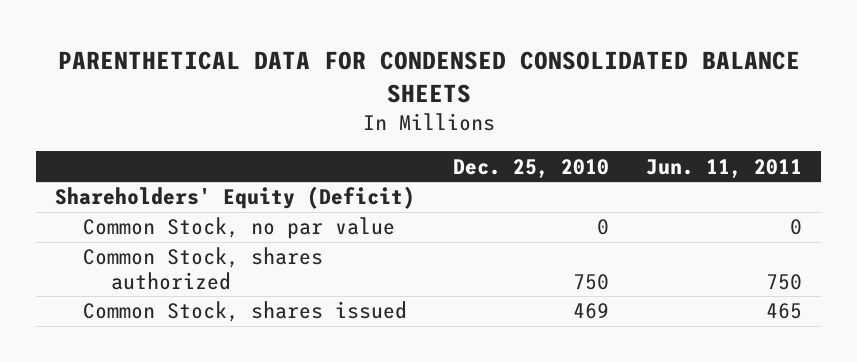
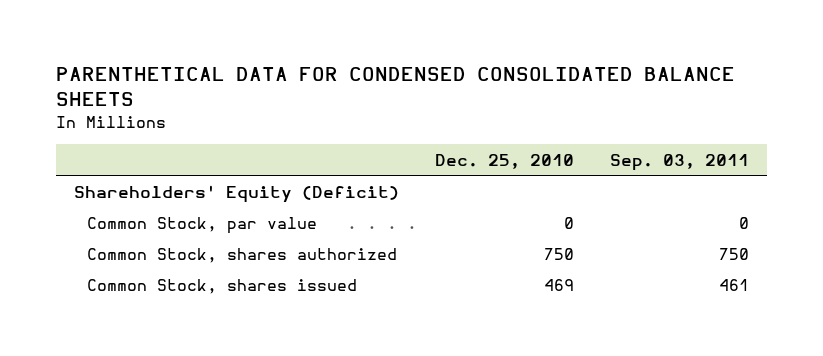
[646,158,803,178] Jun. 11, 2011 -> none
none -> [609,153,749,171] Sep. 03, 2011
[82,217,395,240] Common Stock, no par value -> [86,216,317,234] Common Stock, par value

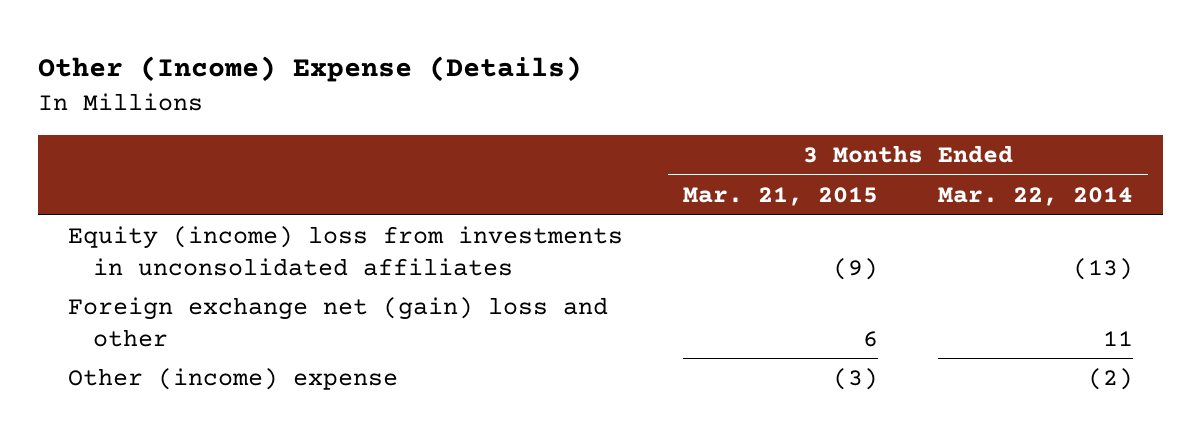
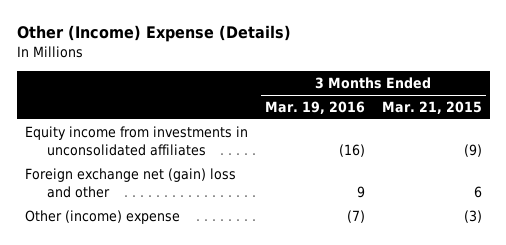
[938,186,1134,206] Mar. 22, 2014 -> none
none -> [264,101,365,115] Mar. 19, 2016
[67,226,623,276] Equity (income) loss from investments in unconsolidated affiliates -> [24,126,248,156] Equity income from investments in unconsolidated affiliates

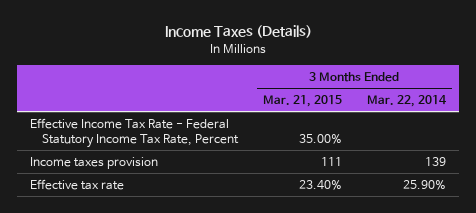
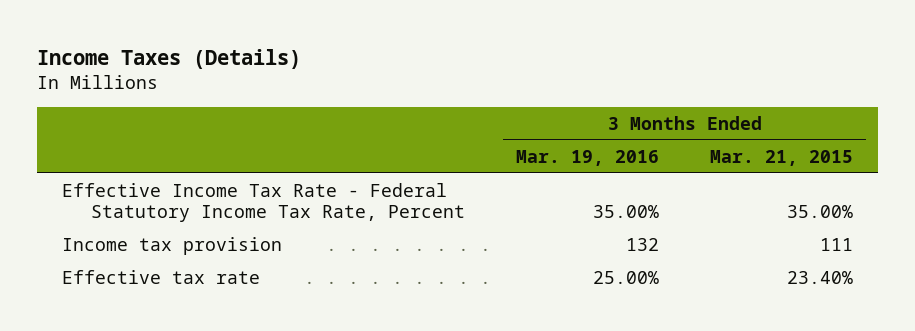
[366,94,447,107] Mar. 22, 2014 -> none
none -> [516,149,660,166] Mar. 19, 2016
[29,156,158,169] Income taxes provision -> [62,236,283,255] Income tax provision

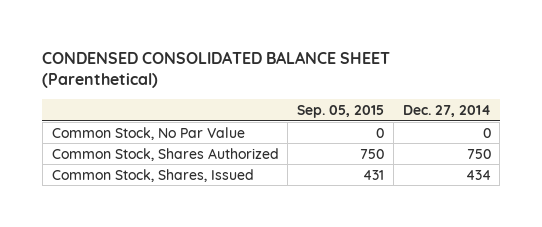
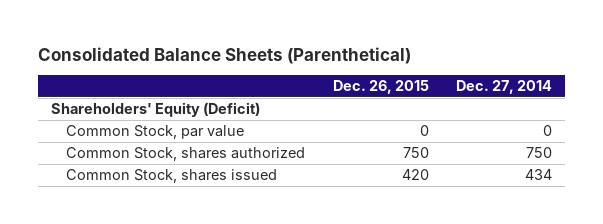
[42,50,391,89] CONDENSED CONSOLIDATED BALANCE SHEET (Parenthetical) -> [37,46,411,64] Consolidated Balance Sheets (Parenthetical)
[297,104,385,118] Sep. 05, 2015 -> none
none -> [332,80,429,95] Dec. 26, 2015
none -> [51,102,261,118] Shareholders' Equity (Deficit)
[51,126,245,140] Common Stock, No Par Value -> [66,125,245,140] Common Stock, par value
[51,147,279,161] Common Stock, Shares Authorized -> [66,147,306,162] Common Stock, shares authorized
[51,168,254,182] Common Stock, Shares, Issued -> [66,169,278,184] Common Stock, shares issued

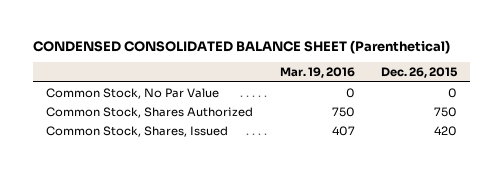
[37,46,411,64] Consolidated Balance Sheets (Parenthetical) -> [33,40,451,55] CONDENSED CONSOLIDATED BALANCE SHEET (Parenthetical)
[455,80,552,95] Dec. 27, 2014 -> none
none -> [279,67,355,79] Mar. 19, 2016
[51,102,261,118] Shareholders' Equity (Deficit) -> none
[66,125,245,140] Common Stock, par value -> [46,87,220,99] Common Stock, No Par Value
[66,147,306,162] Common Stock, shares authorized -> [46,106,254,118] Common Stock, Shares Authorized
[66,169,278,184] Common Stock, shares issued -> [46,125,229,137] Common Stock, Shares, Issued

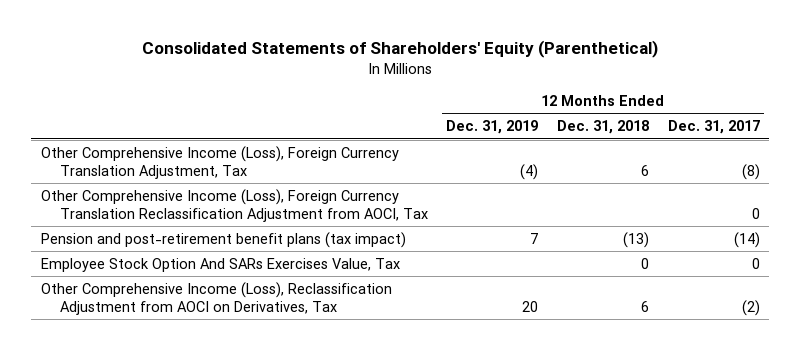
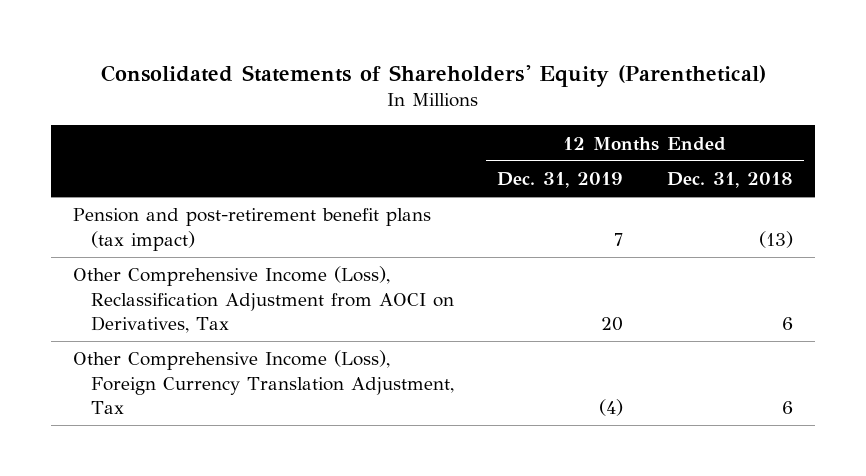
[667,120,760,135] Dec. 31, 2017 -> none
[40,188,428,222] Other Comprehensive Income (Loss), Foreign Currency Translation Reclassification Adjustment from AOCI, Tax -> none
[40,257,400,272] Employee Stock Option And SARs Exercises Value, Tax -> none
[40,145,399,179] Other Comprehensive Income (Loss), Foreign Currency Translation Adjustment, Tax -> [72,350,454,414] Other Comprehensive Income (Loss), Foreign Currency Translation Adjustment, Tax

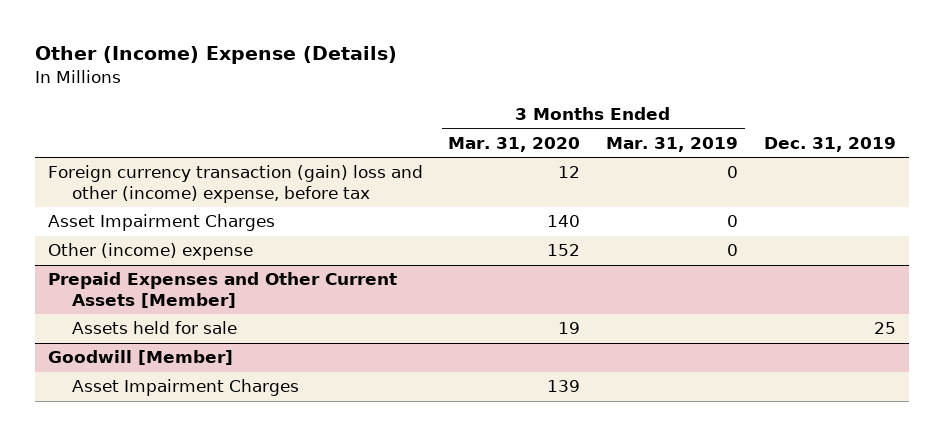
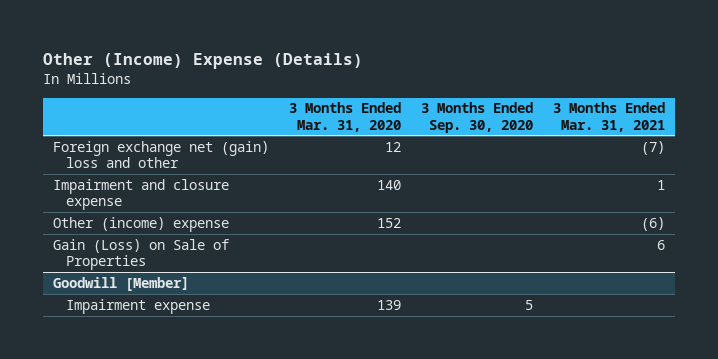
[606,136,739,152] Mar. 31, 2019 -> none
[764,136,897,152] Dec. 31, 2019 -> none
none -> [421,102,534,133] 3 Months Ended Sep. 30, 2020
none -> [553,102,666,132] 3 Months Ended Mar. 31, 2021
[47,214,275,232] Asset Impairment Charges -> none
[47,165,423,204] Foreign currency transaction (gain) loss and other (income) expense, before tax -> [53,140,270,169] Foreign exchange net (gain) loss and other
none -> [53,178,230,211] Impairment and closure expense
[47,272,397,309] Prepaid Expenses and Other Current Assets [Member] -> none
[71,321,237,335] Assets held for sale -> none
none -> [53,238,230,271] Gain (Loss) on Sale of Properties
[71,379,299,397] Asset Impairment Charges -> [65,298,210,314] Impairment expense

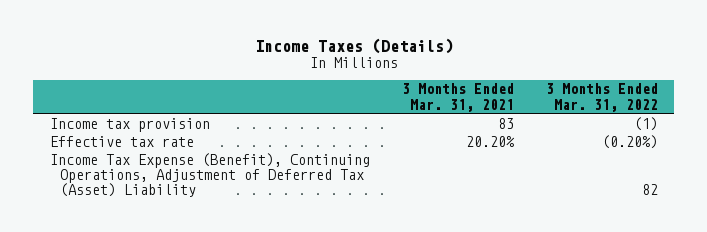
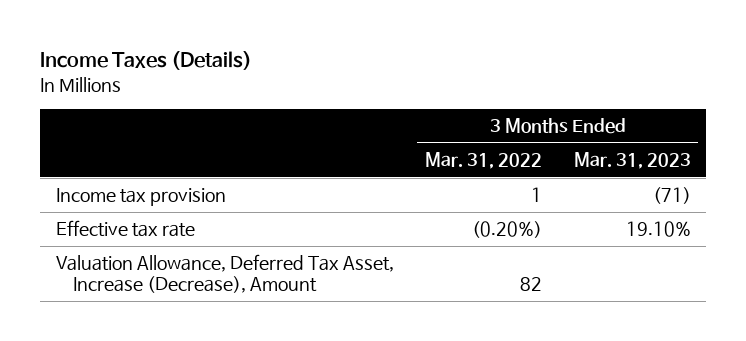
[401,83,514,112] 3 Months Ended Mar. 31, 2021 -> none
none -> [573,151,691,169] Mar. 31, 2023
[633,116,658,131] (1) -> [531,187,543,203] 1
[49,152,370,198] Income Tax Expense (Benefit), Continuing Operations, Adjustment of Deferred Tax (Asset) Liability -> none
none -> [55,254,394,293] Valuation Allowance, Deferred Tax Asset, Increase (Decrease), Amount

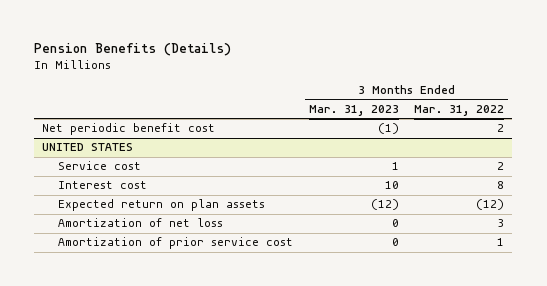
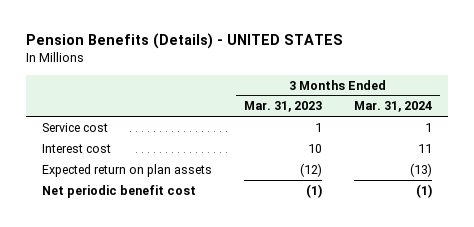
[34,42,232,56] Pension Benefits (Details) -> [25,33,343,50] Pension Benefits (Details) - UNITED STATES
[414,105,505,117] Mar. 31, 2022 -> none
none -> [354,101,433,113] Mar. 31, 2024
[42,143,134,152] UNITED STATES -> none
[58,218,224,228] Amortization of net loss -> none
[58,237,294,250] Amortization of prior service cost -> none
[42,123,216,136] Net periodic benefit cost -> [41,184,196,198] Net periodic benefit cost

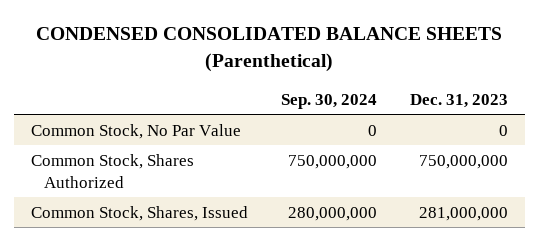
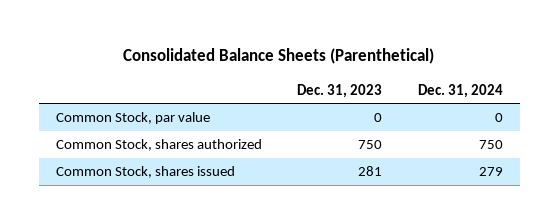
[36,27,503,72] CONDENSED CONSOLIDATED BALANCE SHEETS (Parenthetical) -> [123,48,435,65] Consolidated Balance Sheets (Parenthetical)
[280,93,377,109] Sep. 30, 2024 -> none
none -> [417,83,503,98] Dec. 31, 2024
[30,123,241,139] Common Stock, No Par Value -> [56,112,211,125] Common Stock, par value
[30,153,194,188] Common Stock, Shares Authorized -> [56,139,263,152] Common Stock, shares authorized
[419,154,509,169] 750,000,000 -> [358,140,383,150] 750
[30,205,248,221] Common Stock, Shares, Issued -> [56,166,236,179] Common Stock, shares issued
[419,206,509,221] 281,000,000 -> [358,166,383,177] 281

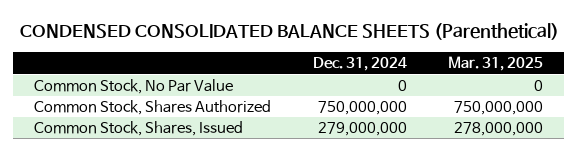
[123,48,435,65] Consolidated Balance Sheets (Parenthetical) -> [19,22,559,40] CONDENSED CONSOLIDATED BALANCE SHEETS (Parenthetical)
[297,83,383,98] Dec. 31, 2023 -> none
none -> [448,56,544,72] Mar. 31, 2025
[56,112,211,125] Common Stock, par value -> [34,79,234,95] Common Stock, No Par Value
[56,139,263,152] Common Stock, shares authorized -> [34,100,272,116] Common Stock, Shares Authorized
[478,140,503,150] 750 -> [317,101,407,116] 750,000,000
[56,166,236,179] Common Stock, shares issued -> [34,121,244,137] Common Stock, Shares, Issued
[478,167,503,177] 279 -> [317,122,407,137] 279,000,000

